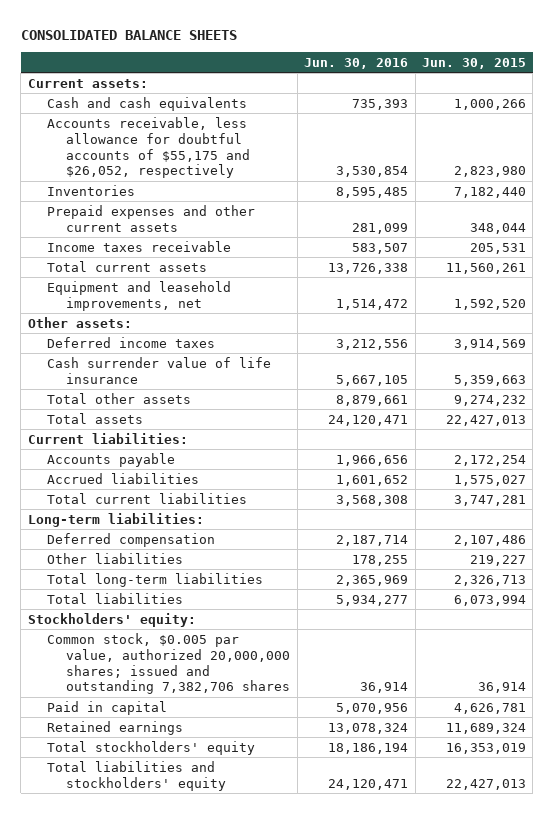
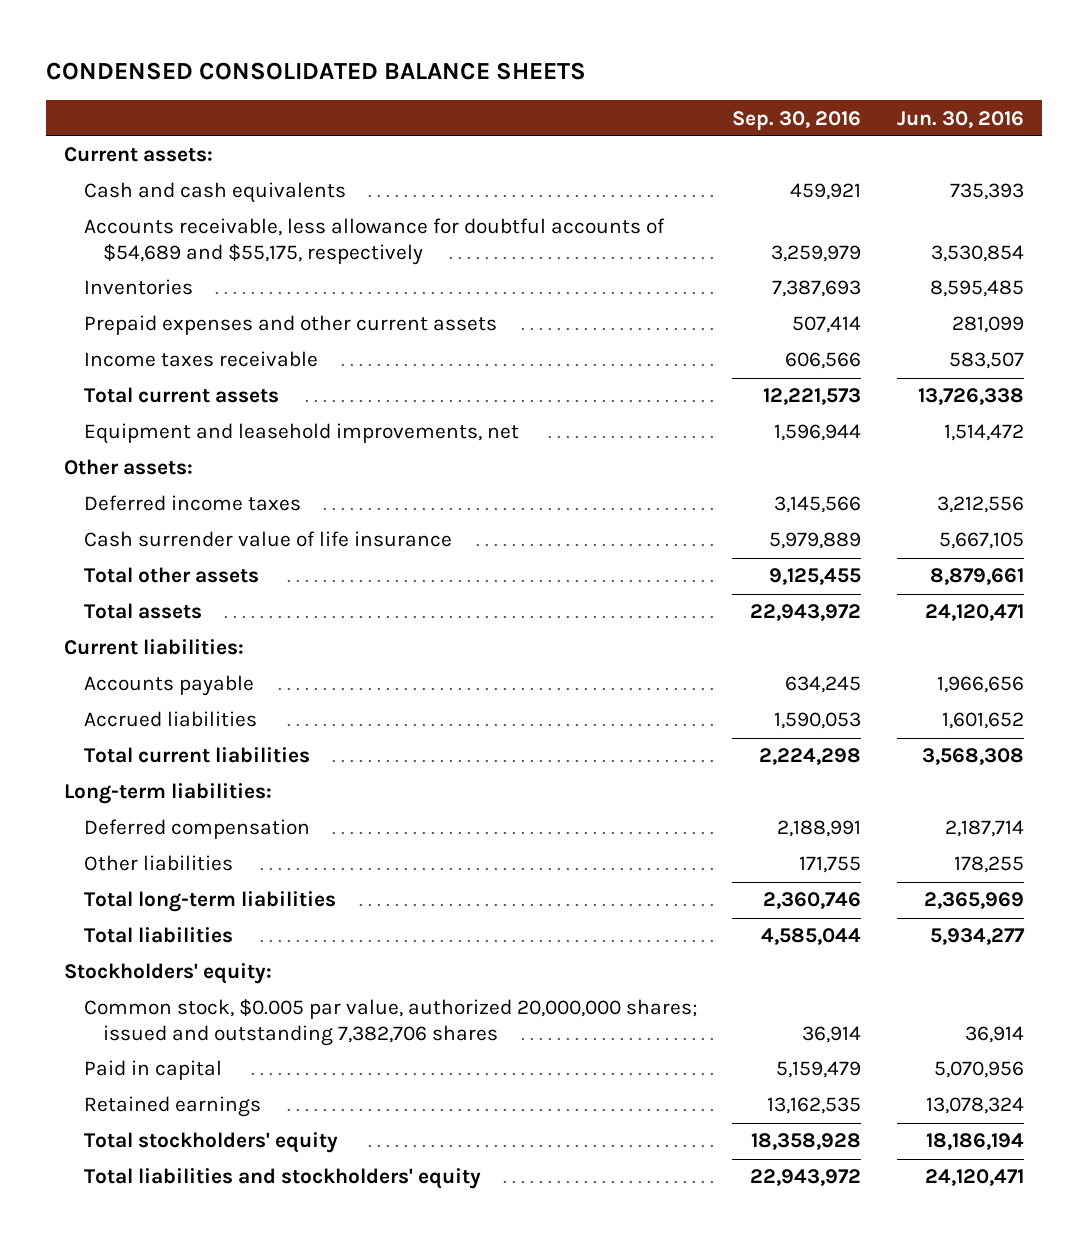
[20,29,237,40] CONSOLIDATED BALANCE SHEETS -> [46,62,587,81] CONDENSED CONSOLIDATED BALANCE SHEETS
[422,57,527,69] Jun. 30, 2015 -> none
none -> [732,110,862,130] Sep. 30, 2016
[46,116,251,179] Accounts receivable, less allowance for doubtful accounts of $55,175 and $26,052, respectively -> [83,218,665,266] Accounts receivable, less allowance for doubtful accounts of $54,689 and $55,175, respectively

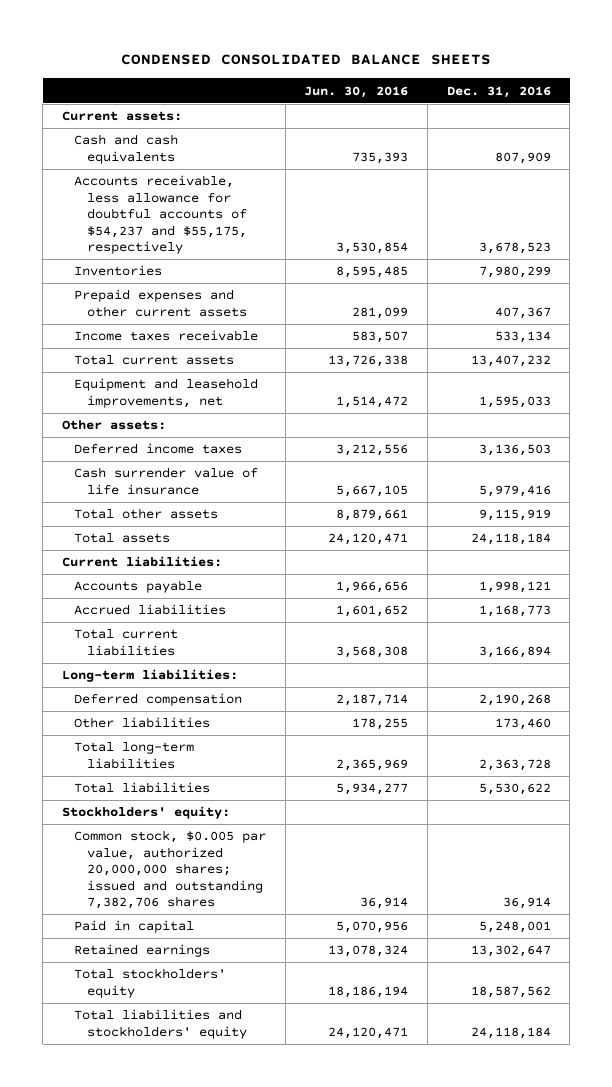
[732,110,862,130] Sep. 30, 2016 -> none
none -> [446,85,551,98] Dec. 31, 2016
[83,218,665,266] Accounts receivable, less allowance for doubtful accounts of $54,689 and $55,175, respectively -> [74,175,247,254] Accounts receivable, less allowance for doubtful accounts of $54,237 and $55,175, respectively

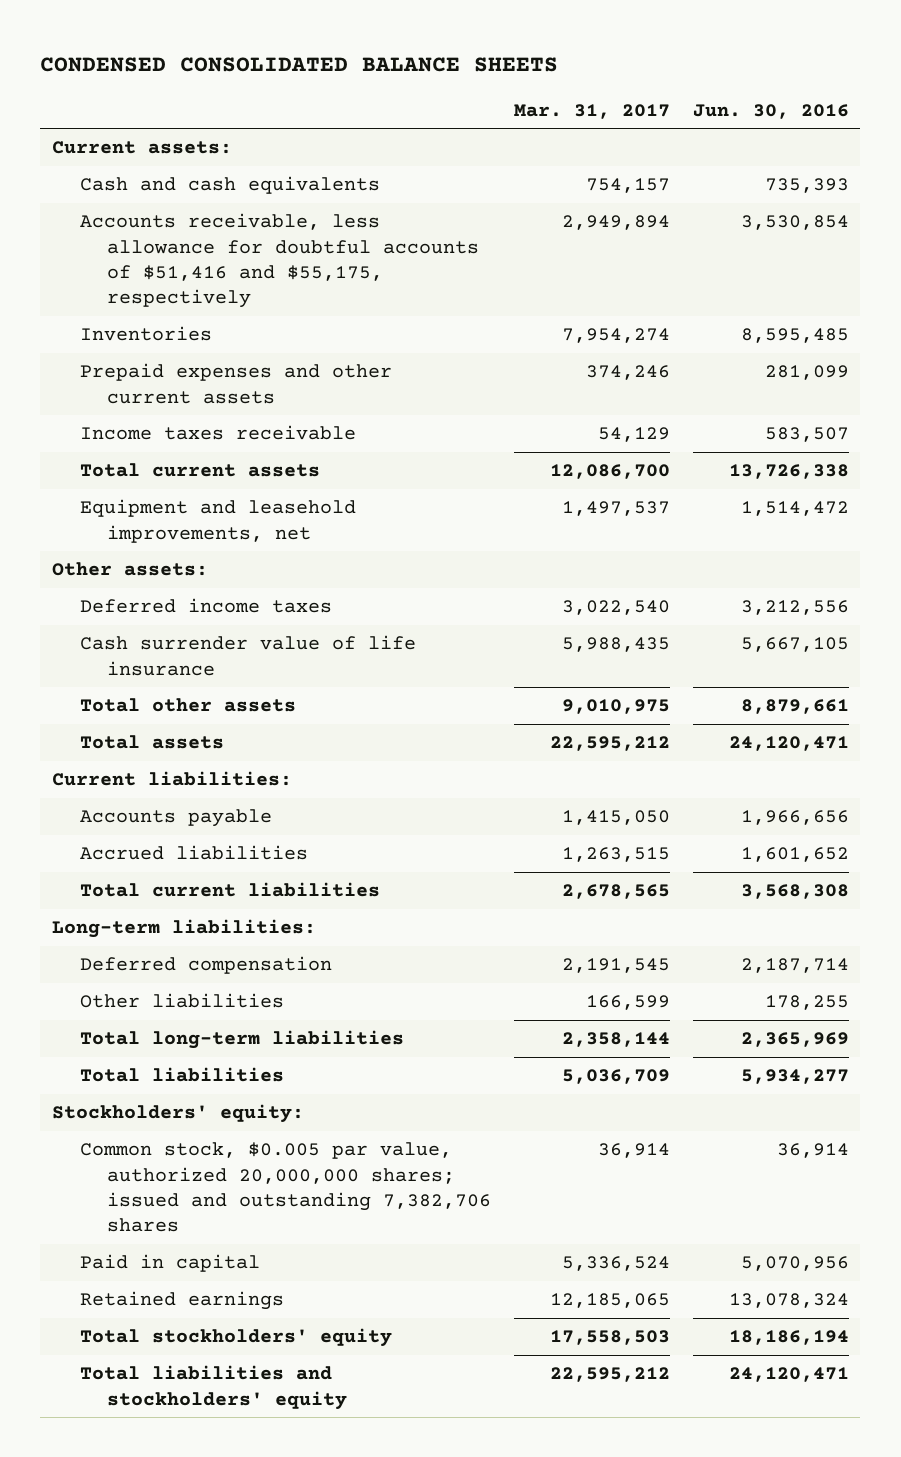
[446,85,551,98] Dec. 31, 2016 -> none
none -> [514,103,671,119] Mar. 31, 2017
[74,175,247,254] Accounts receivable, less allowance for doubtful accounts of $54,237 and $55,175, respectively -> [79,213,480,308] Accounts receivable, less allowance for doubtful accounts of $51,416 and $55,175, respectively

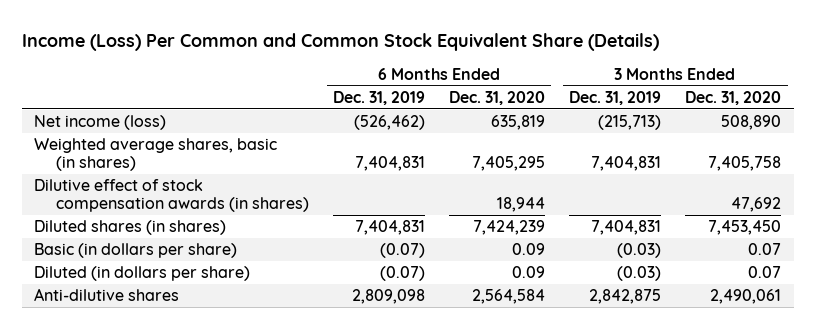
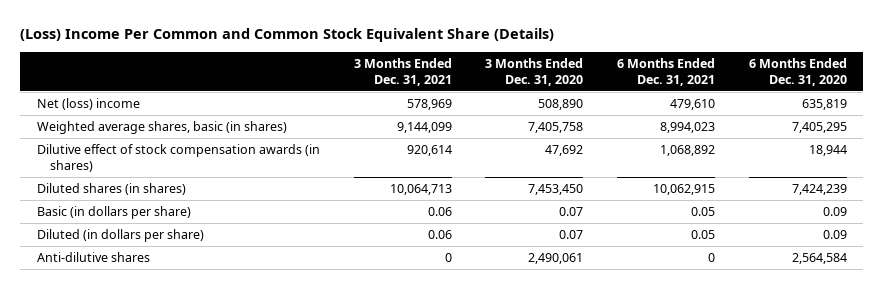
[22,32,660,51] Income (Loss) Per Common and Common Stock Equivalent Share (Details) -> [20,28,555,43] (Loss) Income Per Common and Common Stock Equivalent Share (Details)
[333,90,426,105] Dec. 31, 2019 -> none
[569,90,662,105] Dec. 31, 2019 -> none
none -> [353,57,452,86] 3 Months Ended Dec. 31, 2021
none -> [616,57,715,86] 6 Months Ended Dec. 31, 2021
[34,115,167,131] Net income (loss) -> [36,97,140,110] Net (loss) income

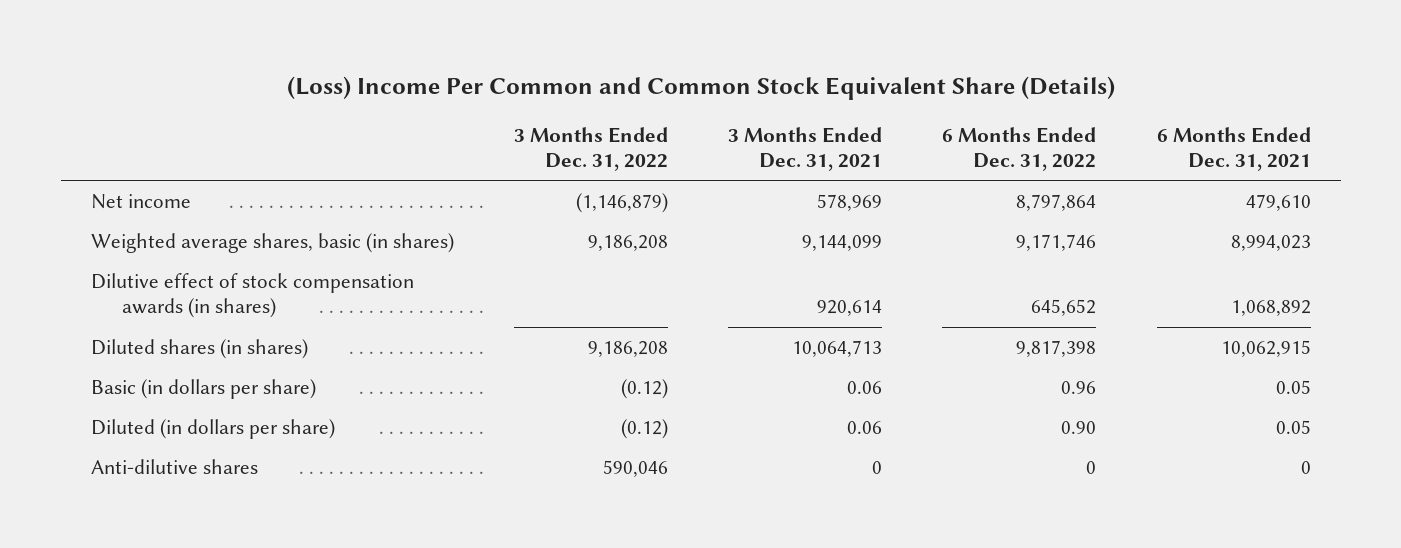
[485,57,584,86] 3 Months Ended Dec. 31, 2020 -> none
[748,57,847,86] 6 Months Ended Dec. 31, 2020 -> none
none -> [514,126,669,172] 3 Months Ended Dec. 31, 2022
none -> [942,126,1097,172] 6 Months Ended Dec. 31, 2022
[36,97,140,110] Net (loss) income -> [90,194,191,210] Net income

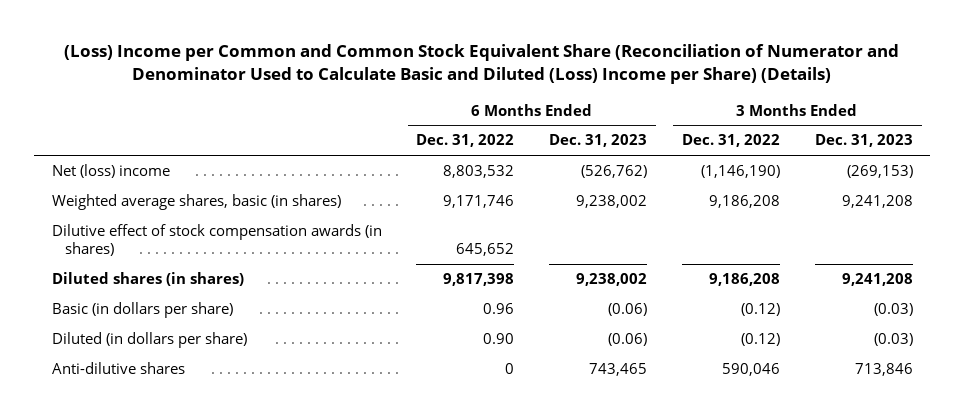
[286,75,1115,100] (Loss) Income Per Common and Common Stock Equivalent Share (Details) -> [64,44,900,85] (Loss) Income per Common and Common Stock Equivalent Share (Reconciliation of Numerator and Denominator Used to Calculate Basic and Diluted (Loss) Income per Share) (Details)
[728,126,883,172] 3 Months Ended Dec. 31, 2021 -> none
[1156,126,1311,172] 6 Months Ended Dec. 31, 2021 -> none
none -> [549,134,648,148] Dec. 31, 2023
none -> [814,134,913,148] Dec. 31, 2023
[90,194,191,210] Net income -> [51,164,170,179] Net (loss) income
[576,193,669,214] (1,146,879) -> [701,165,781,179] (1,146,190)
[1016,194,1097,212] 8,797,864 -> [443,165,515,179] 8,803,532

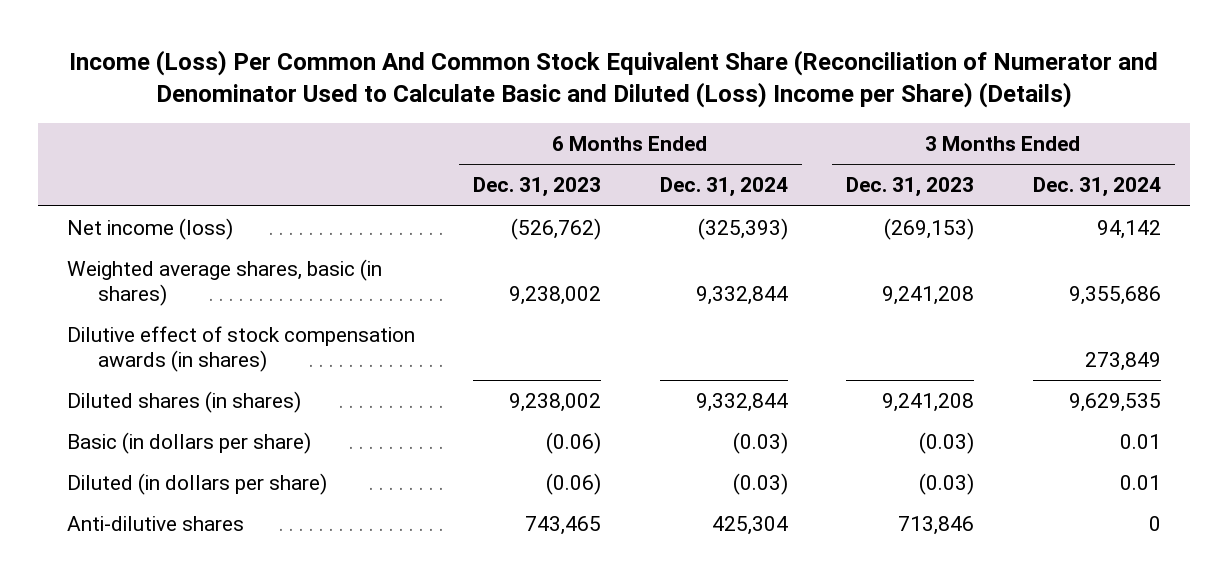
[64,44,900,85] (Loss) Income per Common and Common Stock Equivalent Share (Reconciliation of Numerator and Denominator Used to Calculate Basic and Diluted (Loss) Income per Share) (Details) -> [68,49,1158,109] Income (Loss) Per Common And Common Stock Equivalent Share (Reconciliation of Numerator and Denominator Used to Calculate Basic and Diluted (Loss) Income per Share) (Details)
[416,134,515,148] Dec. 31, 2022 -> none
[682,134,781,148] Dec. 31, 2022 -> none
none -> [659,177,788,198] Dec. 31, 2024
none -> [1032,177,1161,198] Dec. 31, 2024
[51,164,170,179] Net (loss) income -> [66,218,233,241] Net income (loss)

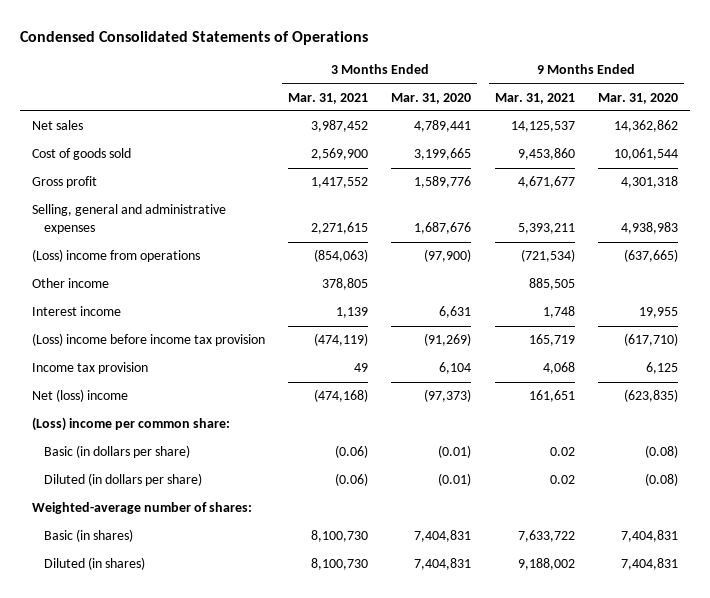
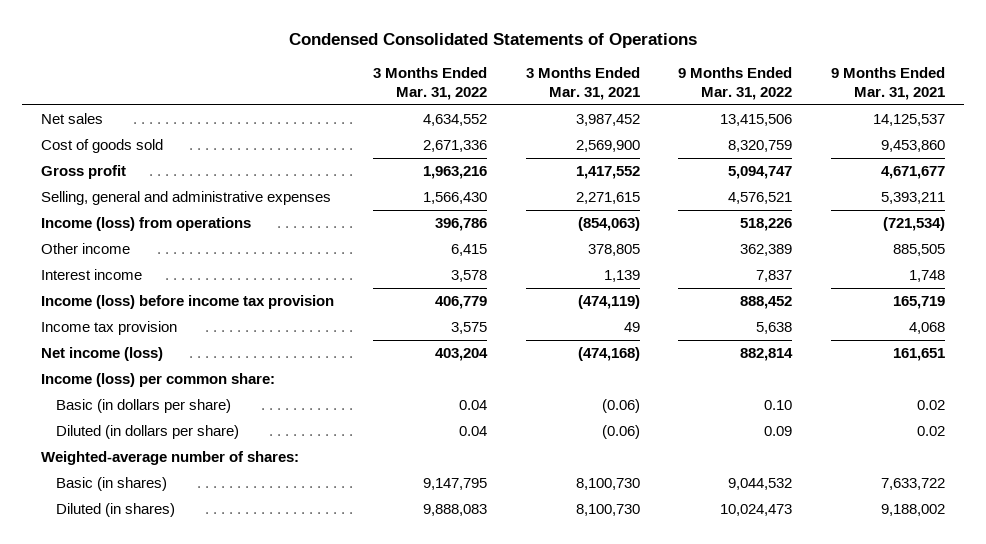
[391,92,472,104] Mar. 31, 2020 -> none
[598,92,679,104] Mar. 31, 2020 -> none
none -> [372,67,487,100] 3 Months Ended Mar. 31, 2022
none -> [678,67,793,100] 9 Months Ended Mar. 31, 2022
[31,249,200,263] (Loss) income from operations -> [40,217,251,232] Income (loss) from operations
[31,333,265,347] (Loss) income before income tax provision -> [40,295,334,310] Income (loss) before income tax provision
[31,389,128,403] Net (loss) income -> [40,347,163,362] Net income (loss)
[31,417,230,432] (Loss) income per common share: -> [40,373,275,388] Income (loss) per common share:

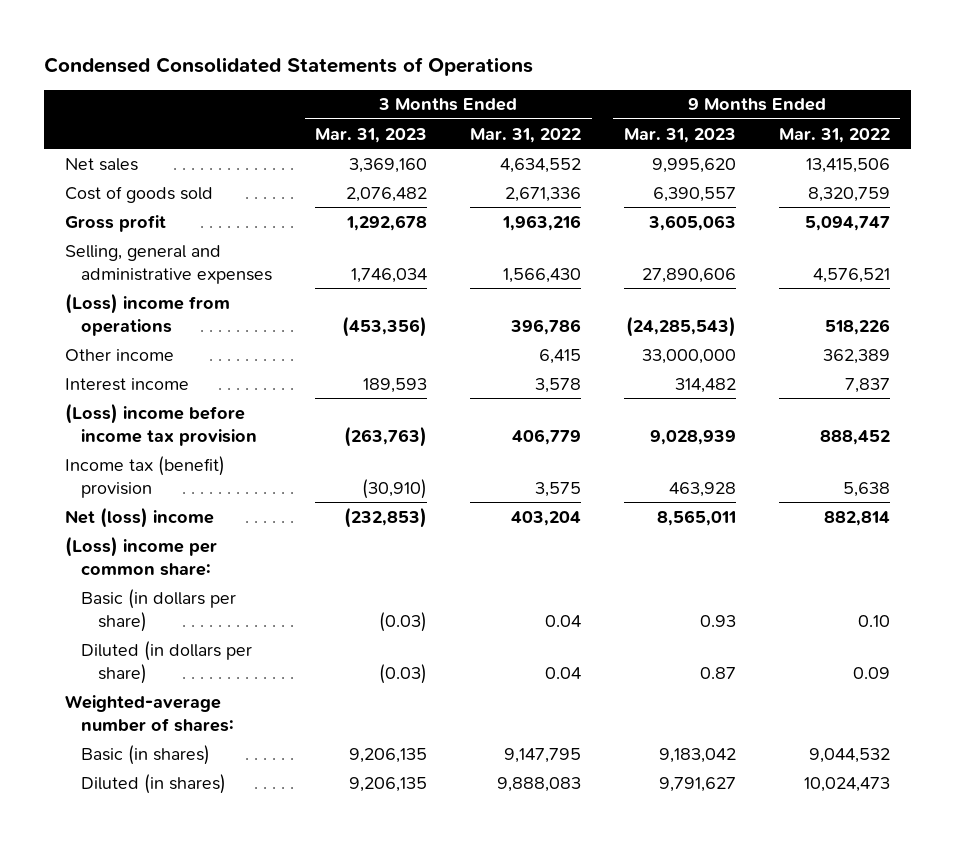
[525,67,640,100] 3 Months Ended Mar. 31, 2021 -> none
[831,67,946,100] 9 Months Ended Mar. 31, 2021 -> none
none -> [315,127,428,143] Mar. 31, 2023
none -> [623,127,736,143] Mar. 31, 2023
[40,217,251,232] Income (loss) from operations -> [65,292,231,336] (Loss) income from operations
[40,295,334,310] Income (loss) before income tax provision -> [65,402,258,446] (Loss) income before income tax provision
[40,321,177,336] Income tax provision -> [65,455,226,498] Income tax (benefit) provision
[40,347,163,362] Net income (loss) -> [65,506,215,528] Net (loss) income
[40,373,275,388] Income (loss) per common share: -> [65,535,218,576] (Loss) income per common share:

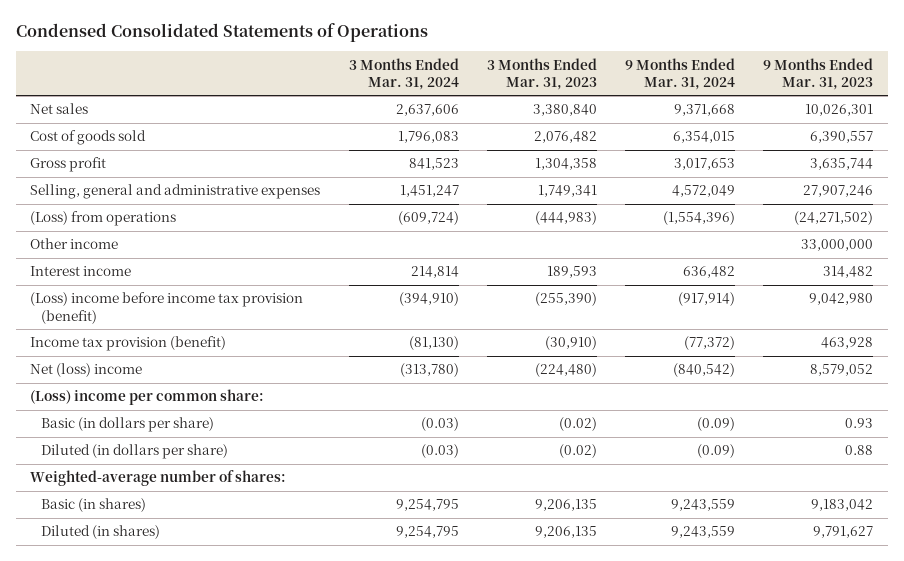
[470,127,582,143] Mar. 31, 2022 -> none
[778,127,890,143] Mar. 31, 2022 -> none
none -> [348,57,459,91] 3 Months Ended Mar. 31, 2024
none -> [625,57,736,91] 9 Months Ended Mar. 31, 2024
[349,157,428,173] 3,369,160 -> [532,104,597,117] 3,380,840
[651,157,736,173] 9,995,620 -> [805,104,874,117] 10,026,301
[346,214,428,231] 1,292,678 -> [534,158,597,171] 1,304,358
[647,214,736,231] 3,605,063 -> [810,158,874,171] 3,635,744
[351,267,428,283] 1,746,034 -> [537,185,597,198] 1,749,341
[641,267,736,283] 27,890,606 -> [803,185,874,198] 27,907,246
[65,292,231,336] (Loss) income from operations -> [30,211,177,227] (Loss) from operations
[342,315,428,337] (453,356) -> [534,211,597,226] (444,983)
[625,315,736,337] (24,285,543) -> [794,211,874,226] (24,271,502)
[65,402,258,446] (Loss) income before income tax provision -> [30,292,304,324] (Loss) income before income tax provision (benefit)
[344,425,428,447] (263,763) -> [534,292,597,307] (255,390)
[649,429,736,445] 9,028,939 -> [809,293,874,306] 9,042,980
[65,455,226,498] Income tax (benefit) provision -> [30,336,227,352] Income tax provision (benefit)
[344,506,428,528] (232,853) -> [534,363,597,378] (224,480)
[656,509,736,526] 8,565,011 -> [810,364,874,377] 8,579,052
[379,611,428,632] (0.03) -> [558,417,597,432] (0.02)
[379,663,428,684] (0.03) -> [558,444,597,459] (0.02)
[699,666,736,679] 0.87 -> [845,445,874,456] 0.88

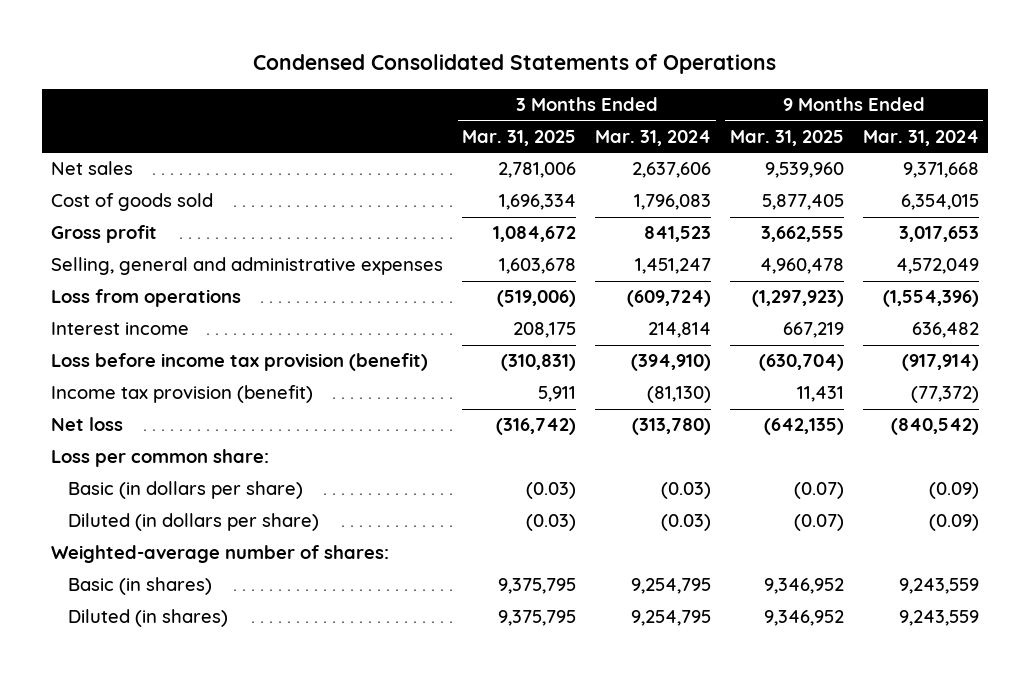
[486,57,597,91] 3 Months Ended Mar. 31, 2023 -> none
[763,57,874,91] 9 Months Ended Mar. 31, 2023 -> none
none -> [462,129,577,146] Mar. 31, 2025
none -> [729,129,844,146] Mar. 31, 2025
[30,238,119,250] Other income -> none
[30,211,177,227] (Loss) from operations -> [51,289,242,308] Loss from operations
[30,292,304,324] (Loss) income before income tax provision (benefit) -> [51,353,429,372] Loss before income tax provision (benefit)
[30,363,143,378] Net (loss) income -> [51,417,124,432] Net loss
[30,389,265,406] (Loss) income per common share: -> [51,449,270,468] Loss per common share:

